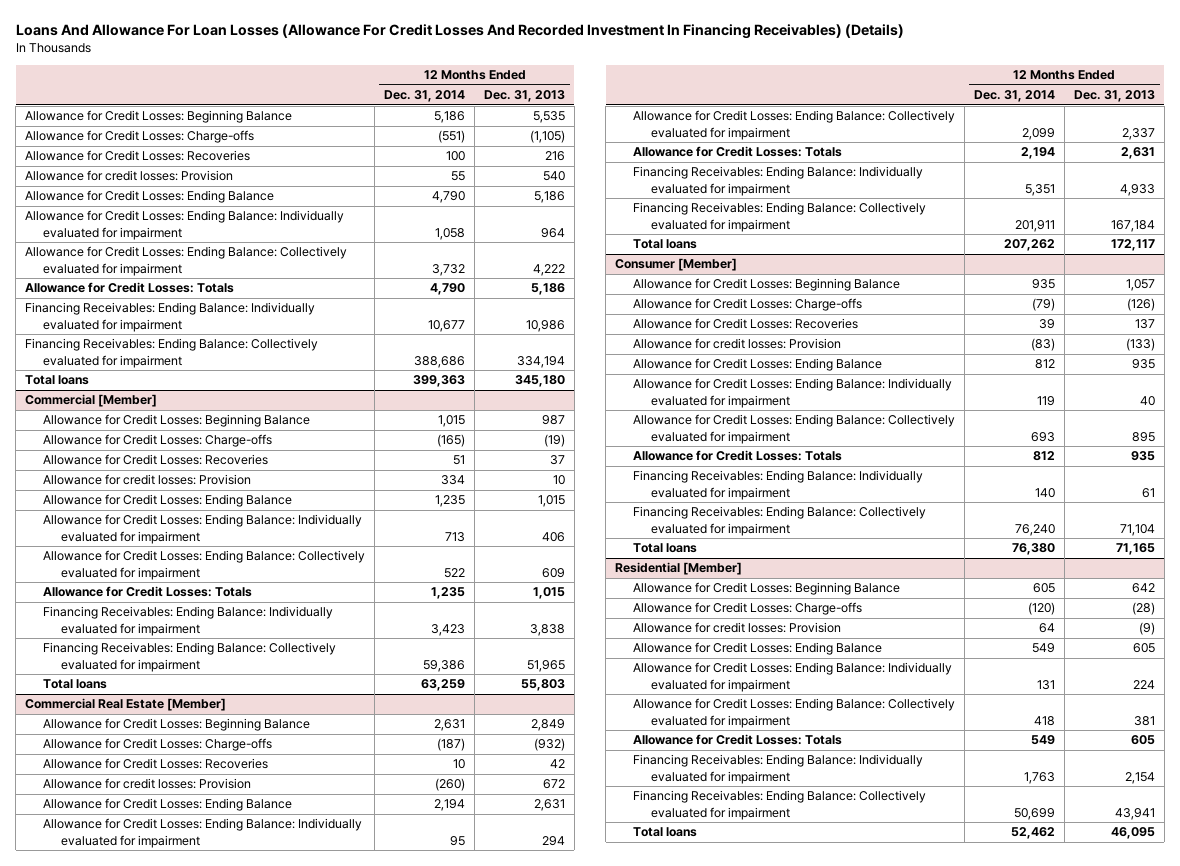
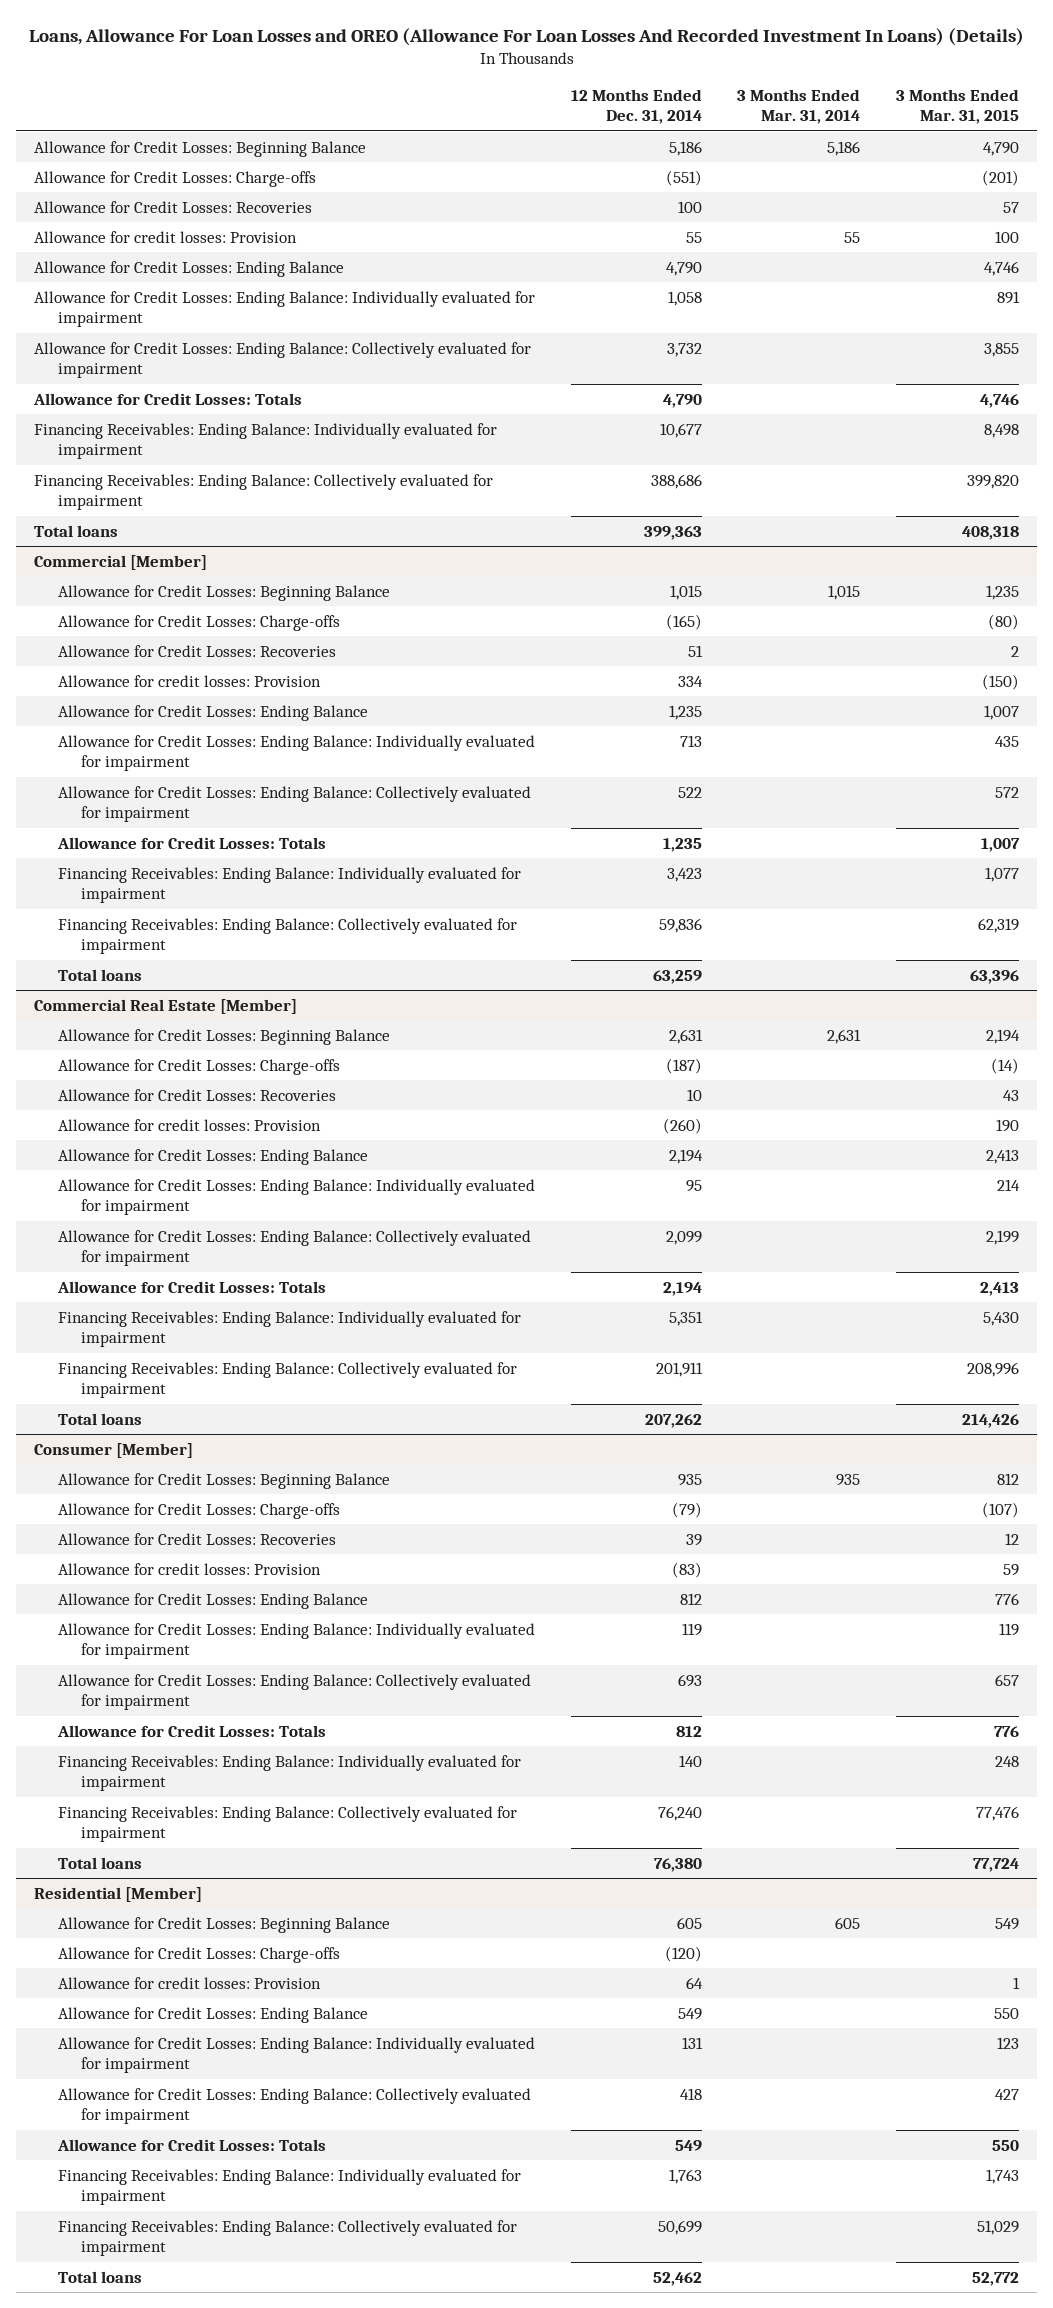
[15,24,904,40] Loans And Allowance For Loan Losses (Allowance For Credit Losses And Recorded Investment In Financing Receivables) (Details) -> [28,27,1024,46] Loans, Allowance For Loan Losses and OREO (Allowance For Loan Losses And Recorded Investment In Loans) (Details)
[483,90,565,103] Dec. 31, 2013 -> none
none -> [737,88,861,125] 3 Months Ended Mar. 31, 2014
none -> [896,88,1020,125] 3 Months Ended Mar. 31, 2015
[423,659,466,672] 59,386 -> [658,917,702,933] 59,836

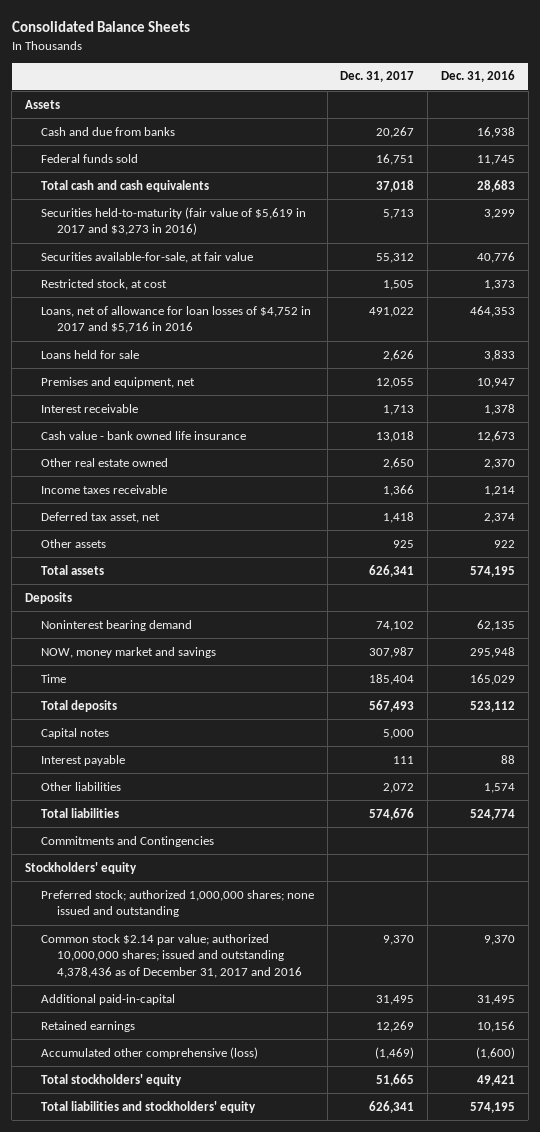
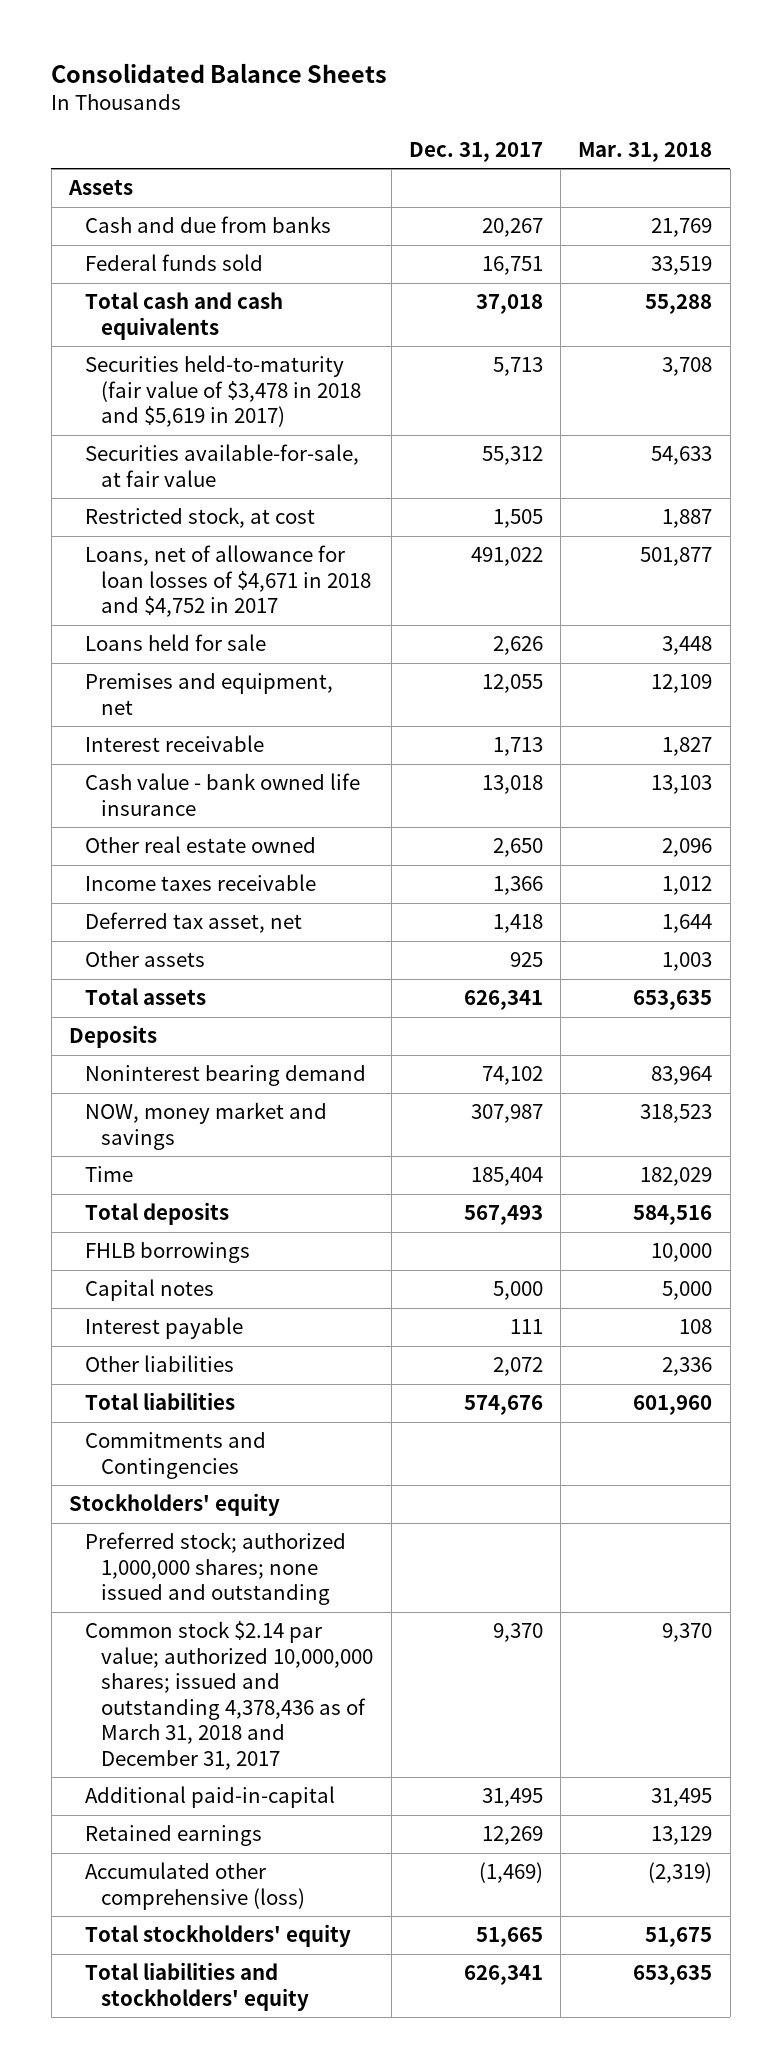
[440,70,515,83] Dec. 31, 2016 -> none
none -> [578,141,713,162] Mar. 31, 2018
[40,206,306,236] Securities held-to-maturity (fair value of $5,619 in 2017 and $3,273 in 2016) -> [85,355,362,428] Securities held-to-maturity (fair value of $3,478 in 2018 and $5,619 in 2017)
[40,305,311,334] Loans, net of allowance for loan losses of $4,752 in 2017 and $5,716 in 2016 -> [85,545,372,618] Loans, net of allowance for loan losses of $4,671 in 2018 and $4,752 in 2017
none -> [85,1242,251,1264] FHLB borrowings
[40,933,302,978] Common stock $2.14 par value; authorized 10,000,000 shares; issued and outstanding 4,378,436 as of December 31, 2017 and 2016 -> [85,1621,374,1770] Common stock $2.14 par value; authorized 10,000,000 shares; issued and outstanding 4,378,436 as of March 31, 2018 and December 31, 2017

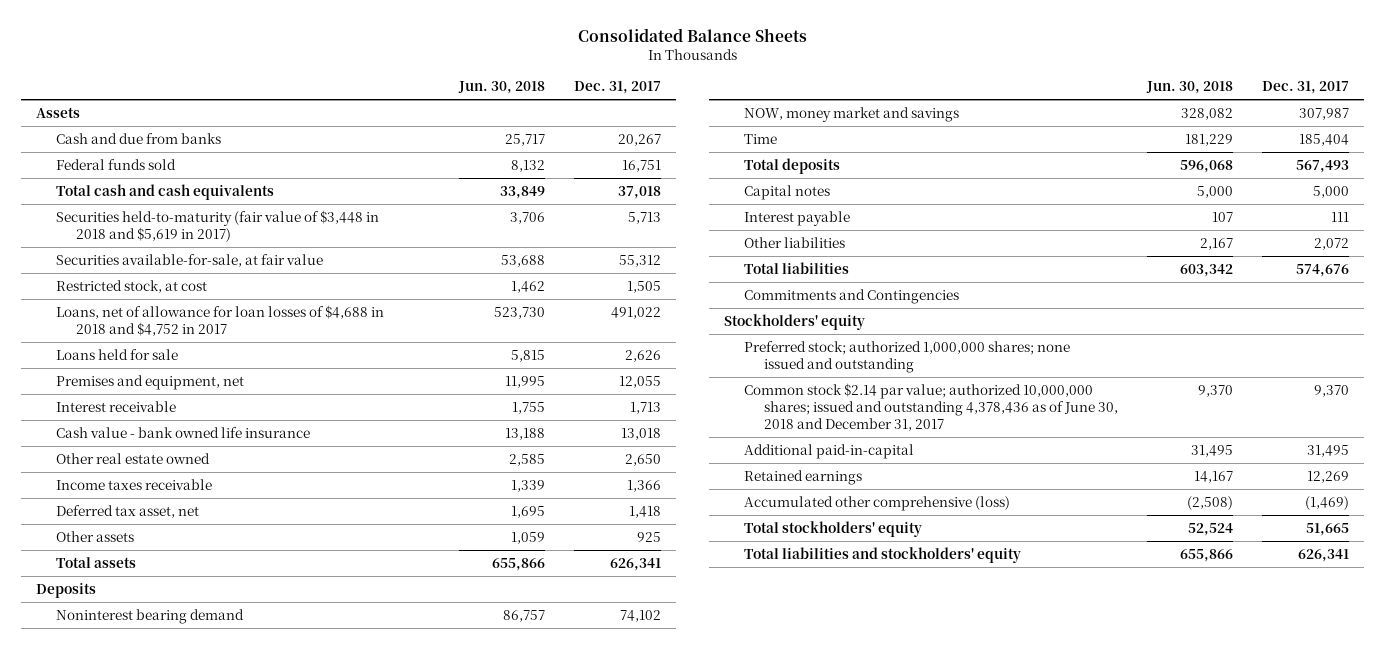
[578,141,713,162] Mar. 31, 2018 -> none
none -> [458,80,546,94] Jun. 30, 2018
[85,355,362,428] Securities held-to-maturity (fair value of $3,478 in 2018 and $5,619 in 2017) -> [55,209,379,242] Securities held-to-maturity (fair value of $3,448 in 2018 and $5,619 in 2017)
[85,545,372,618] Loans, net of allowance for loan losses of $4,671 in 2018 and $4,752 in 2017 -> [55,304,384,336] Loans, net of allowance for loan losses of $4,688 in 2018 and $4,752 in 2017
[85,1242,251,1264] FHLB borrowings -> none
[85,1621,374,1770] Common stock $2.14 par value; authorized 10,000,000 shares; issued and outstanding 4,378,436 as of March 31, 2018 and December 31, 2017 -> [743,382,1118,431] Common stock $2.14 par value; authorized 10,000,000 shares; issued and outstanding 4,378,436 as of June 30, 2018 and December 31, 2017

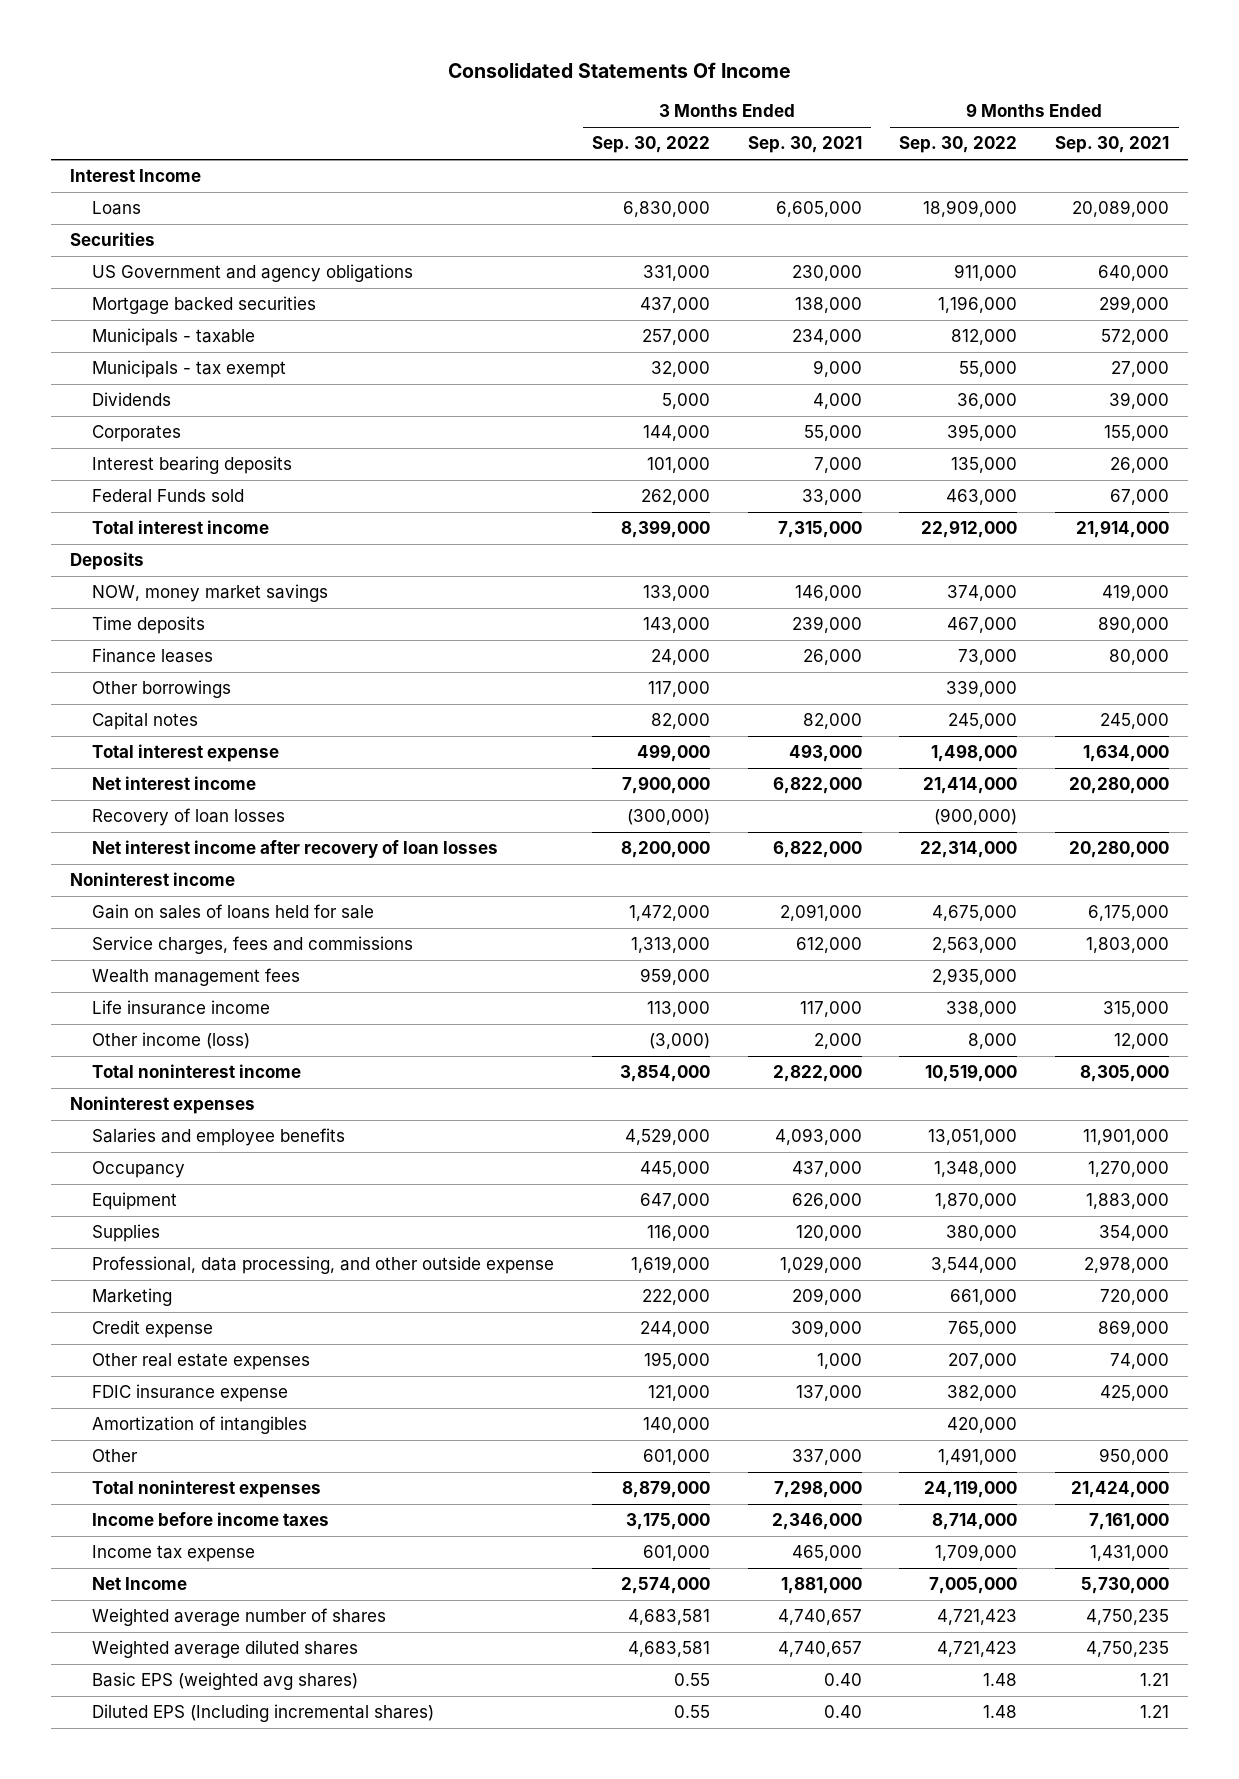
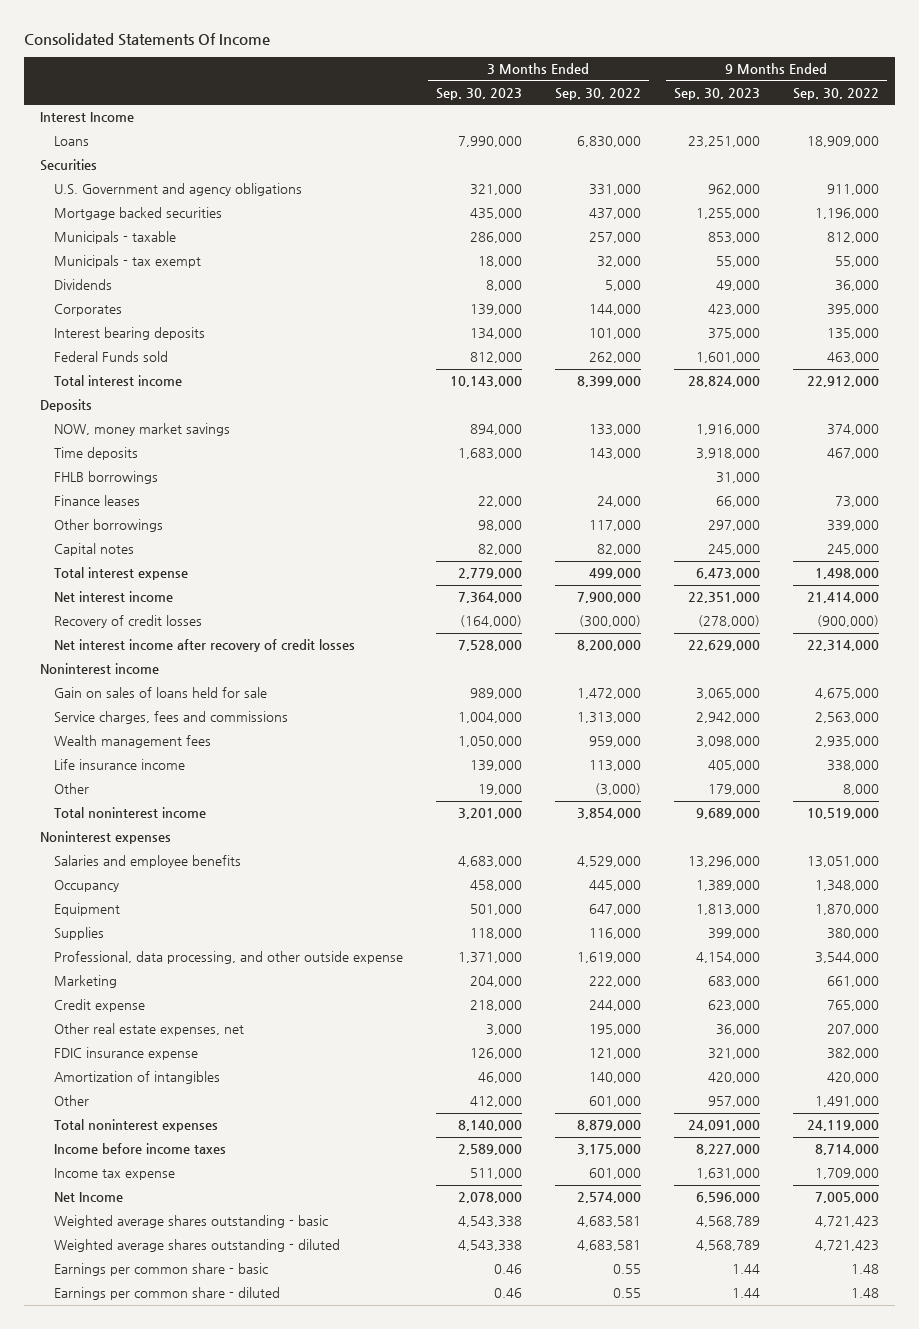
[747,136,862,154] Sep. 30, 2021 -> none
[1055,136,1170,154] Sep. 30, 2021 -> none
none -> [435,87,522,100] Sep. 30, 2023
none -> [673,87,760,100] Sep. 30, 2023
[92,264,414,283] US Government and agency obligations -> [53,183,302,197] U.S. Government and agency obligations
none -> [53,471,158,485] FHLB borrowings
[92,808,286,827] Recovery of loan losses -> [53,615,202,629] Recovery of credit losses
[92,840,499,859] Net interest income after recovery of loan losses -> [53,639,355,653] Net interest income after recovery of credit losses
[92,1032,251,1050] Other income (loss) -> [53,783,89,795] Other
[92,1353,311,1371] Other real estate expenses -> [53,1023,244,1037] Other real estate expenses, net
[92,1608,387,1627] Weighted average number of shares -> [53,1215,328,1229] Weighted average shares outstanding - basic
[92,1640,359,1659] Weighted average diluted shares -> [53,1239,340,1253] Weighted average shares outstanding - diluted
[92,1672,359,1691] Basic EPS (weighted avg shares) -> [53,1263,268,1277] Earnings per common share - basic
[92,1704,435,1723] Diluted EPS (Including incremental shares) -> [53,1287,280,1301] Earnings per common share - diluted

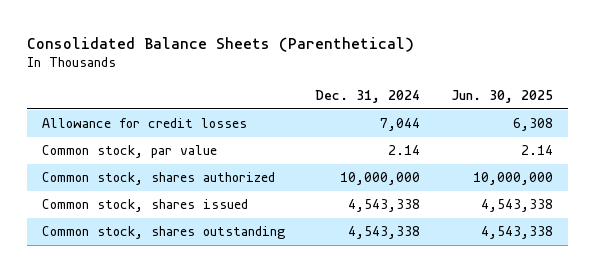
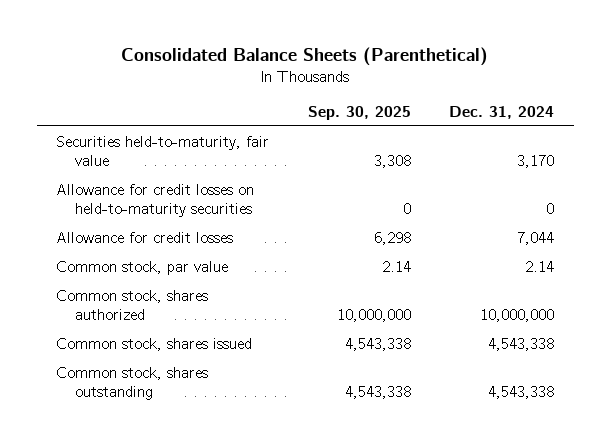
[450,89,553,103] Jun. 30, 2025 -> none
none -> [307,105,411,120] Sep. 30, 2025
none -> [55,135,269,167] Securities held-to-maturity, fair value
none -> [55,183,254,218] Allowance for credit losses on held-to-maturity securities

